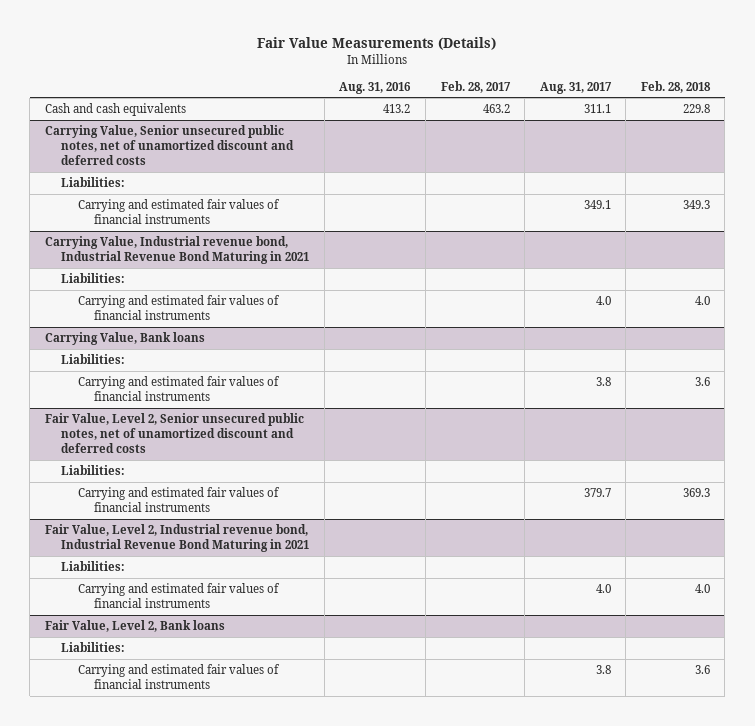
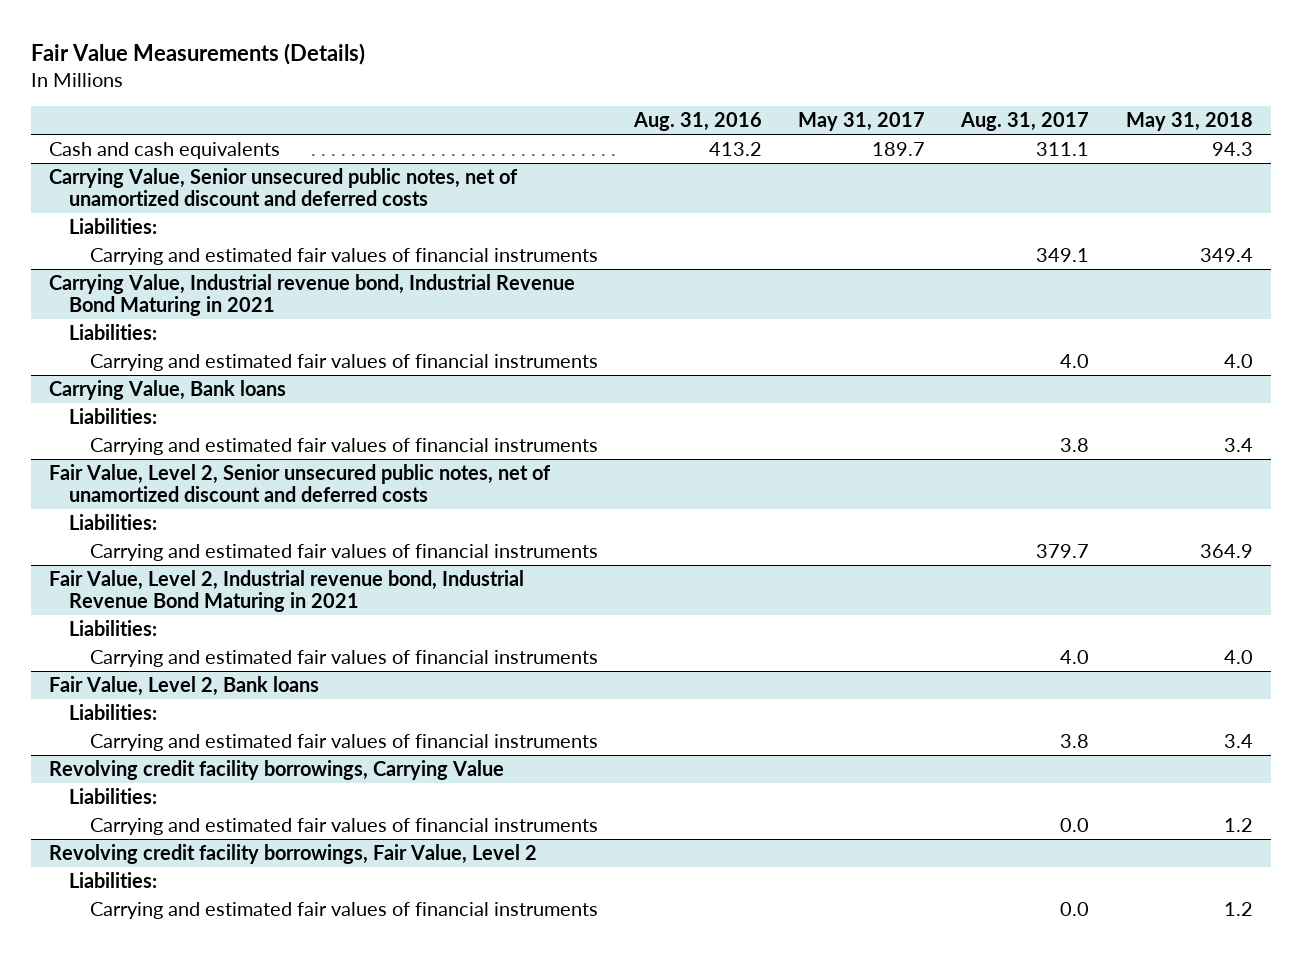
[440,80,511,93] Feb. 28, 2017 -> none
[640,80,711,93] Feb. 28, 2018 -> none
none -> [798,112,926,132] May 31, 2017
none -> [1125,112,1253,132] May 31, 2018
none -> [48,760,504,781] Revolving credit facility borrowings, Carrying Value
none -> [69,788,158,805] Liabilities:
none -> [89,818,598,836] Carrying and estimated fair values of financial instruments
none -> [48,844,537,865] Revolving credit facility borrowings, Fair Value, Level 2
none -> [69,872,158,889] Liabilities:
none -> [89,902,598,920] Carrying and estimated fair values of financial instruments

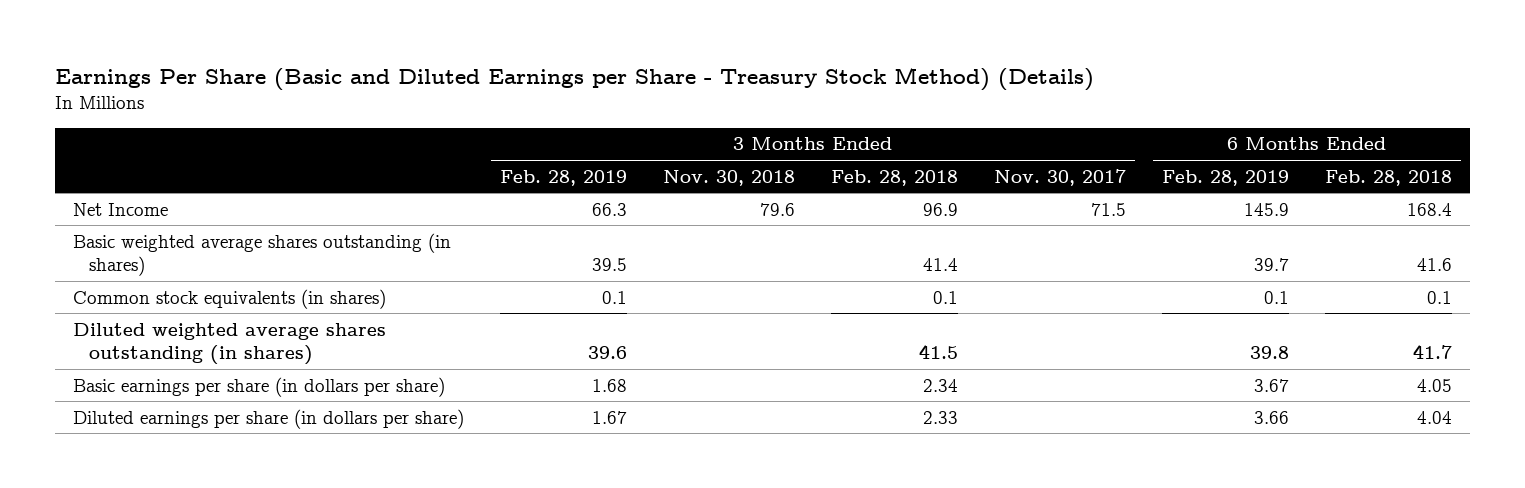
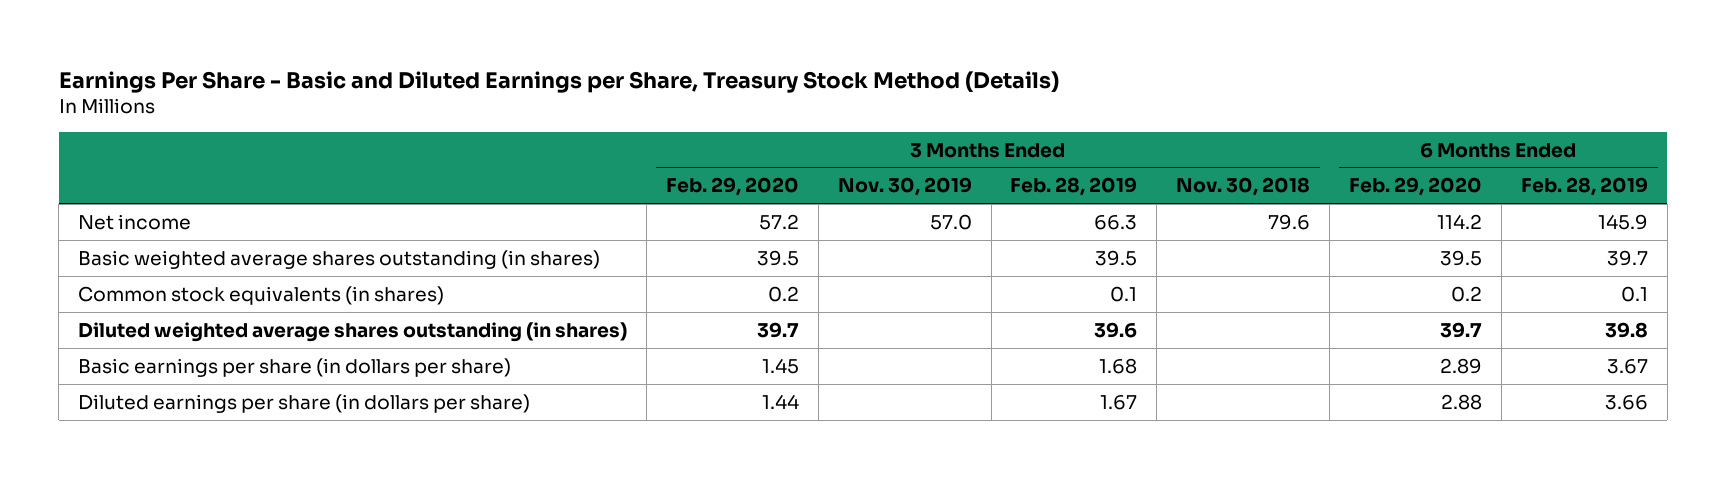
[55,67,1095,92] Earnings Per Share (Basic and Diluted Earnings per Share - Treasury Stock Method) (Details) -> [58,70,1059,93] Earnings Per Share - Basic and Diluted Earnings per Share, Treasury Stock Method (Details)
[831,169,959,186] Feb. 28, 2018 -> none
[994,168,1127,186] Nov. 30, 2017 -> none
[1324,169,1452,186] Feb. 28, 2018 -> none
none -> [665,177,799,197] Feb. 29, 2020
none -> [837,177,972,197] Nov. 30, 2019
none -> [1349,177,1483,197] Feb. 29, 2020
[73,202,169,216] Net Income -> [78,213,192,230] Net income

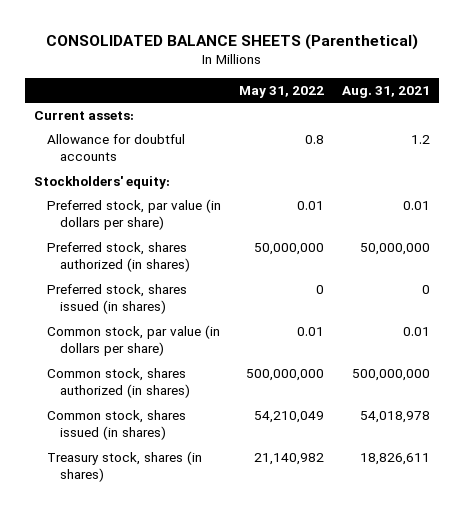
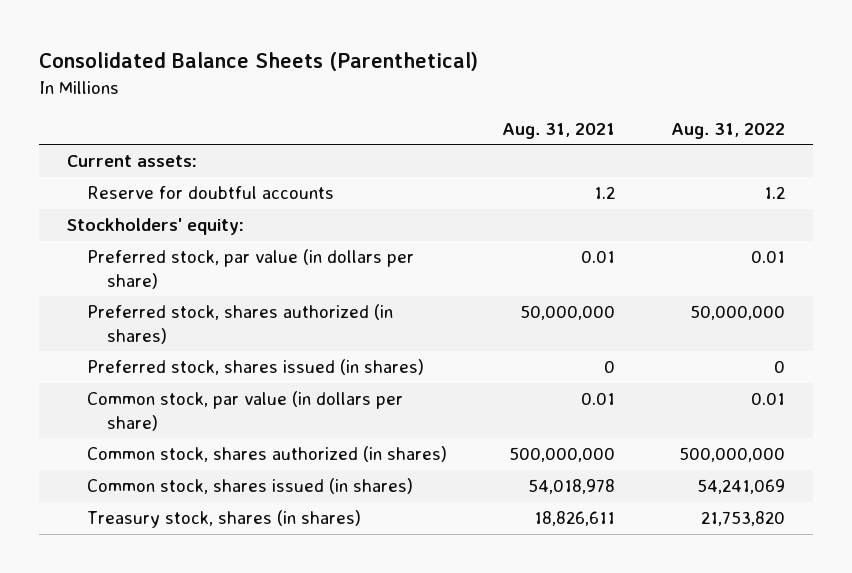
[46,34,419,51] CONSOLIDATED BALANCE SHEETS (Parenthetical) -> [39,52,479,72] Consolidated Balance Sheets (Parenthetical)
[239,85,325,98] May 31, 2022 -> none
none -> [671,122,786,139] Aug. 31, 2022
[47,133,186,162] Allowance for doubtful accounts -> [86,186,334,200] Reserve for doubtful accounts

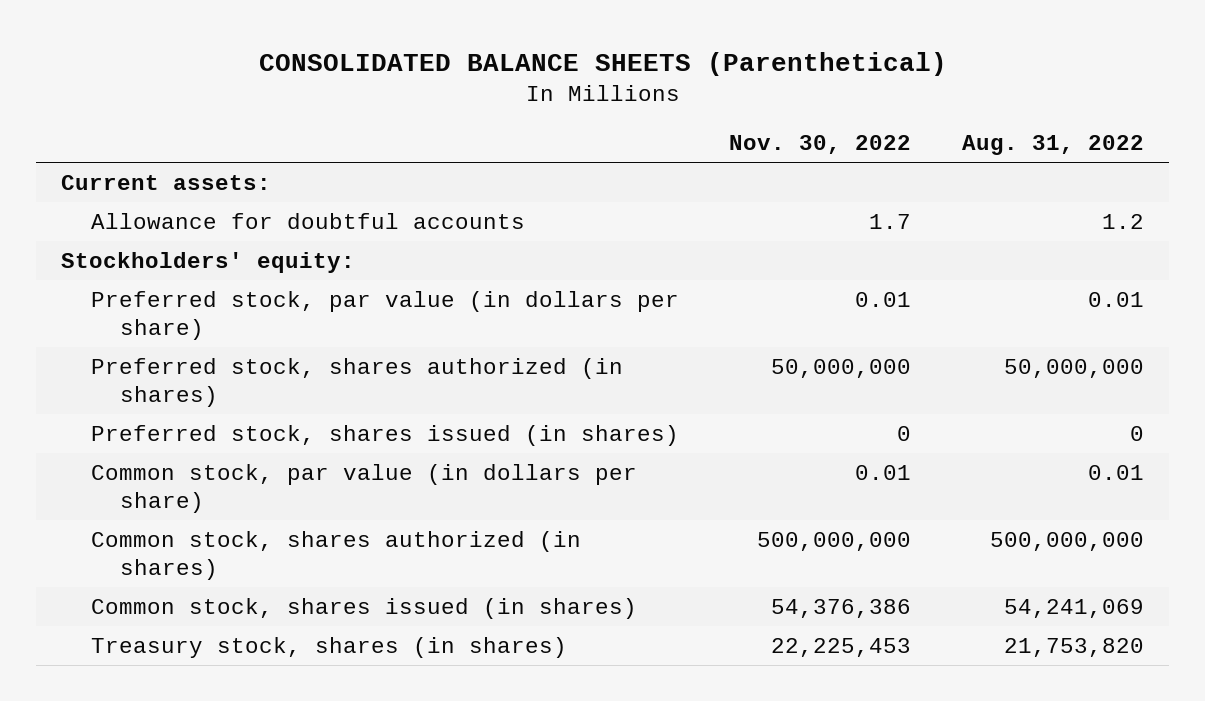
[39,52,479,72] Consolidated Balance Sheets (Parenthetical) -> [258,51,947,76] CONSOLIDATED BALANCE SHEETS (Parenthetical)
[502,122,616,139] Aug. 31, 2021 -> none
none -> [729,135,912,155] Nov. 30, 2022
[86,186,334,200] Reserve for doubtful accounts -> [90,212,525,229] Allowance for doubtful accounts

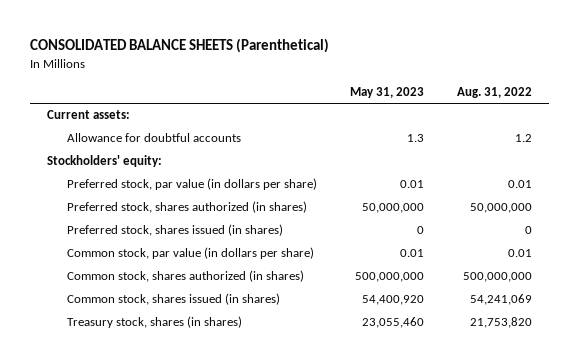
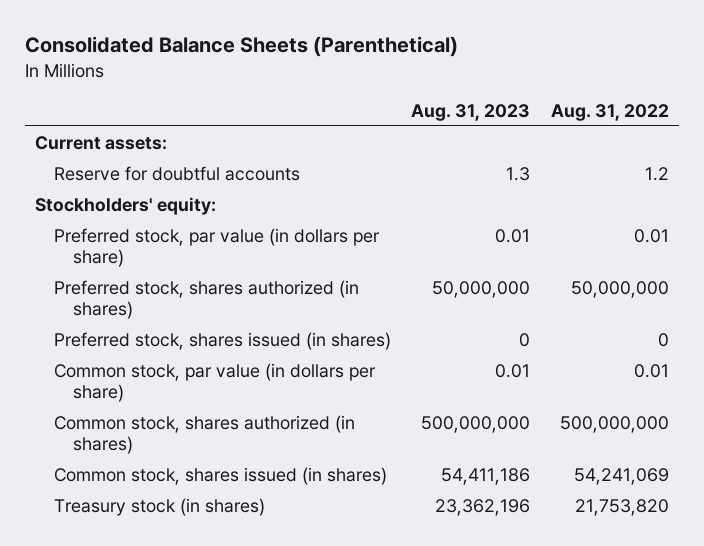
[30,38,330,54] CONSOLIDATED BALANCE SHEETS (Parenthetical) -> [24,36,458,58] Consolidated Balance Sheets (Parenthetical)
[350,87,425,99] May 31, 2023 -> none
none -> [411,103,531,121] Aug. 31, 2023
[67,133,242,143] Allowance for doubtful accounts -> [53,165,300,181] Reserve for doubtful accounts
[67,316,243,329] Treasury stock, shares (in shares) -> [53,497,265,516] Treasury stock (in shares)

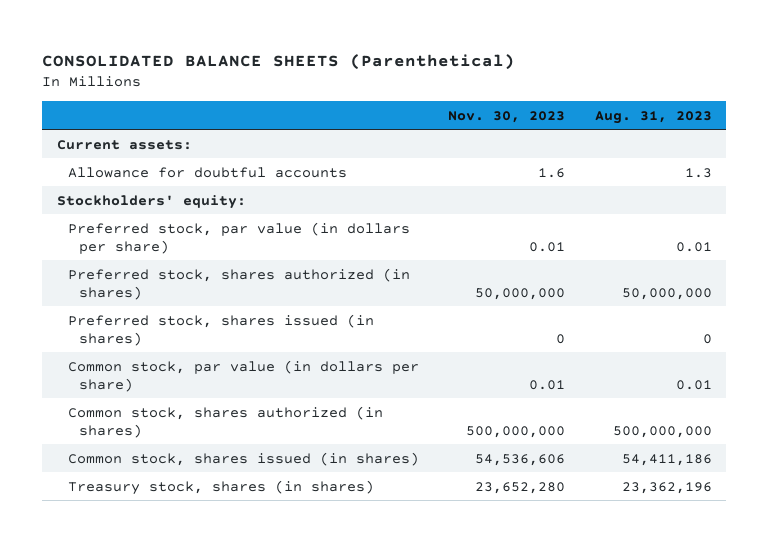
[24,36,458,58] Consolidated Balance Sheets (Parenthetical) -> [42,53,516,70] CONSOLIDATED BALANCE SHEETS (Parenthetical)
[550,103,669,121] Aug. 31, 2022 -> none
none -> [448,110,566,123] Nov. 30, 2023
[53,165,300,181] Reserve for doubtful accounts -> [67,166,347,178] Allowance for doubtful accounts
[53,497,265,516] Treasury stock (in shares) -> [67,479,374,495] Treasury stock, shares (in shares)

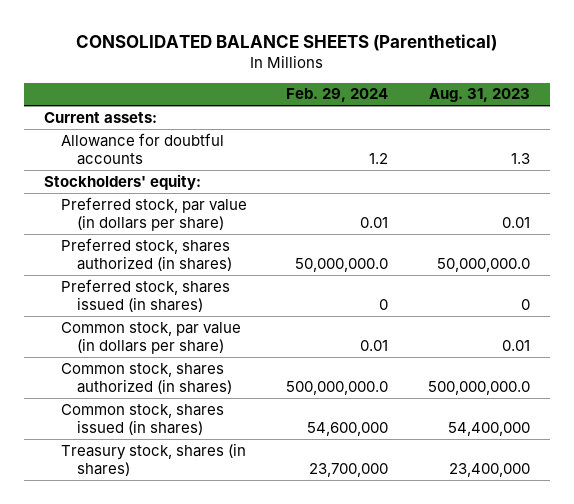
[448,110,566,123] Nov. 30, 2023 -> none
none -> [286,88,389,103] Feb. 29, 2024
[621,287,712,300] 50,000,000 -> [436,258,530,273] 50,000,000.0
[612,425,712,438] 500,000,000 -> [427,381,530,396] 500,000,000.0
[621,453,712,466] 54,411,186 -> [447,422,530,437] 54,400,000
[621,481,712,494] 23,362,196 -> [448,463,530,478] 23,400,000

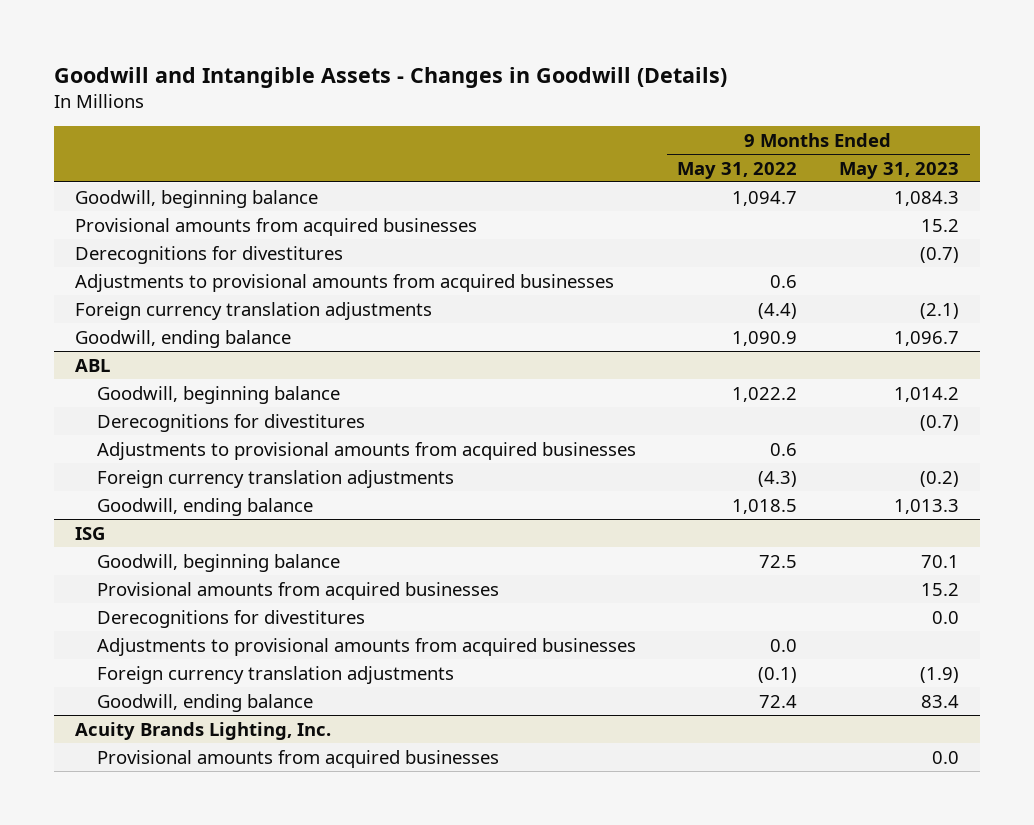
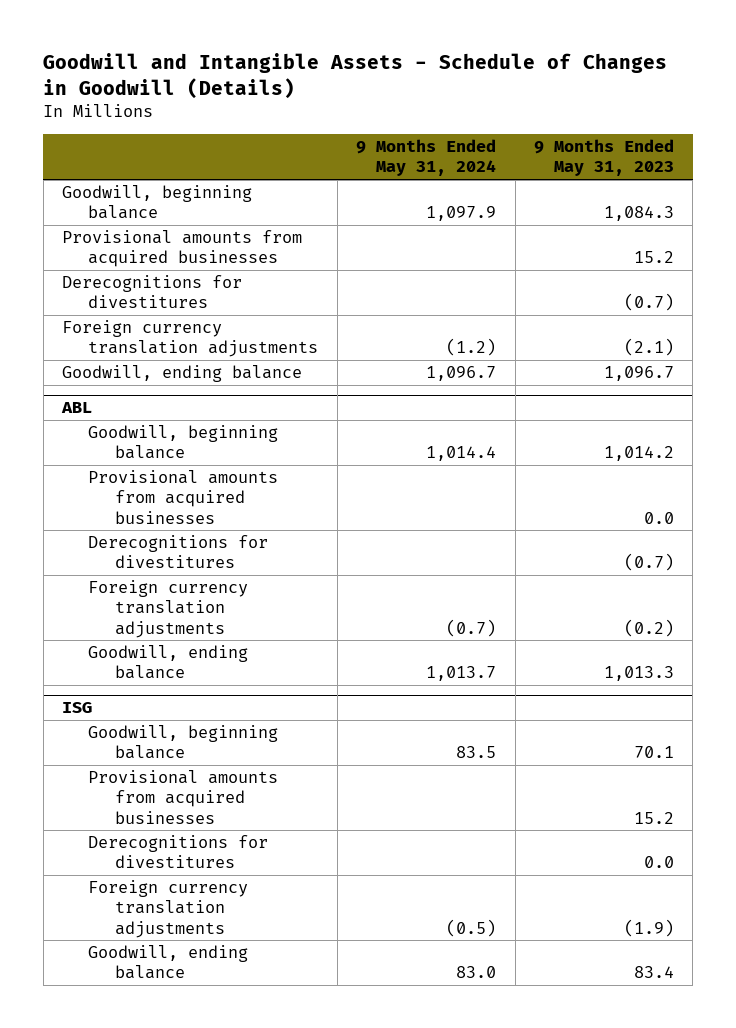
[53,66,727,88] Goodwill and Intangible Assets - Changes in Goodwill (Details) -> [43,52,668,99] Goodwill and Intangible Assets - Schedule of Changes in Goodwill (Details)
[677,161,798,179] May 31, 2022 -> none
none -> [356,139,497,177] 9 Months Ended May 31, 2024
[74,273,614,292] Adjustments to provisional amounts from acquired businesses -> none
none -> [88,470,279,524] Provisional amounts from acquired businesses
[96,441,636,460] Adjustments to provisional amounts from acquired businesses -> none
[96,637,636,656] Adjustments to provisional amounts from acquired businesses -> none
[74,721,331,740] Acuity Brands Lighting, Inc. -> none
[96,749,499,768] Provisional amounts from acquired businesses -> none

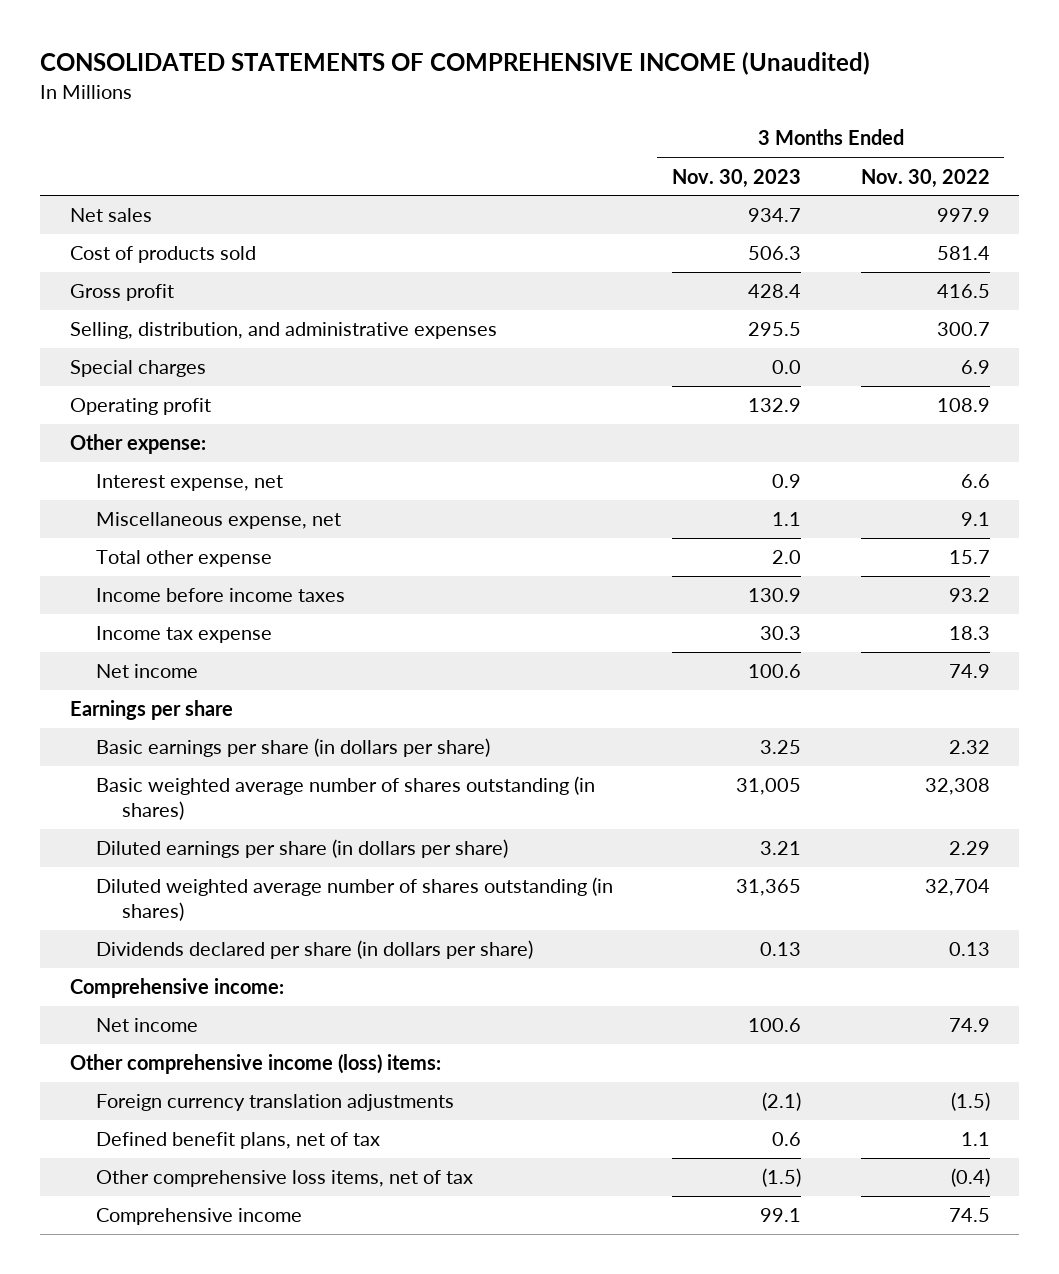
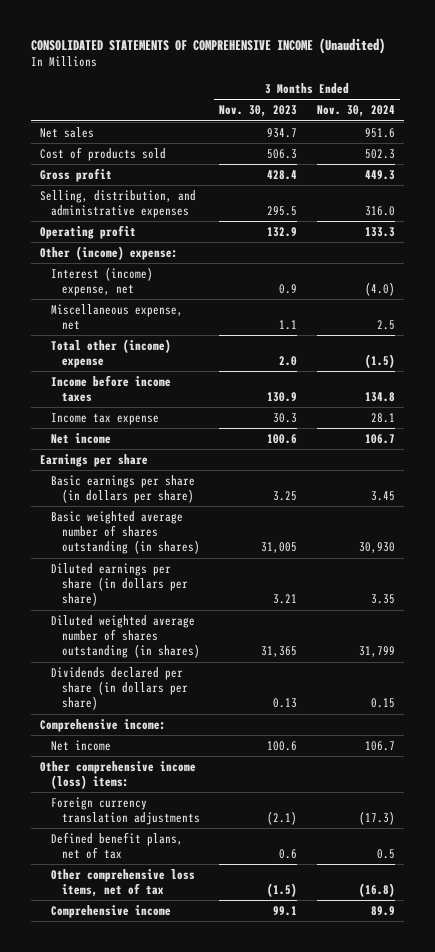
[860,168,990,188] Nov. 30, 2022 -> none
none -> [316,105,395,118] Nov. 30, 2024
[69,360,206,378] Special charges -> none
[69,434,206,455] Other expense: -> [40,245,179,260] Other (income) expense:
[95,474,283,492] Interest expense, net -> [51,266,154,297] Interest (income) expense, net
[95,550,272,568] Total other expense -> [51,338,172,369] Total other (income) expense

